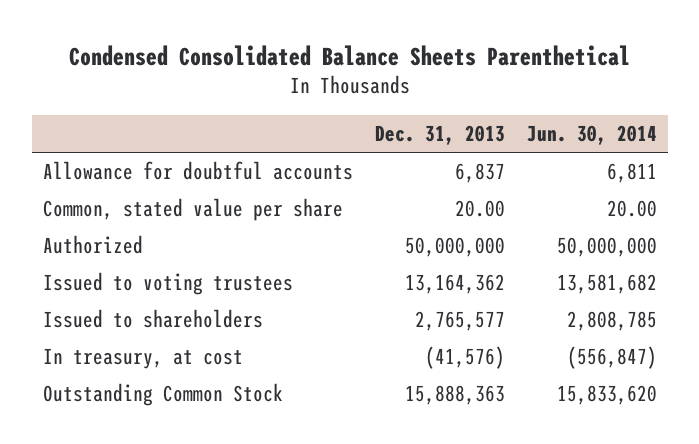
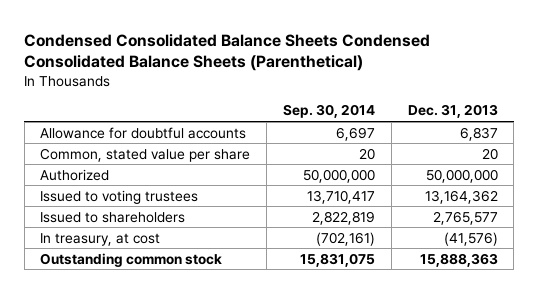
[68,44,630,66] Condensed Consolidated Balance Sheets Parenthetical -> [24,33,431,72] Condensed Consolidated Balance Sheets Condensed Consolidated Balance Sheets (Parenthetical)
[526,124,657,145] Jun. 30, 2014 -> none
none -> [283,104,376,119] Sep. 30, 2014
[454,200,505,218] 20.00 -> [481,147,498,160] 20
[42,383,283,407] Outstanding Common Stock -> [40,252,223,267] Outstanding common stock

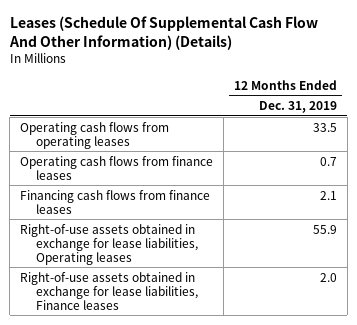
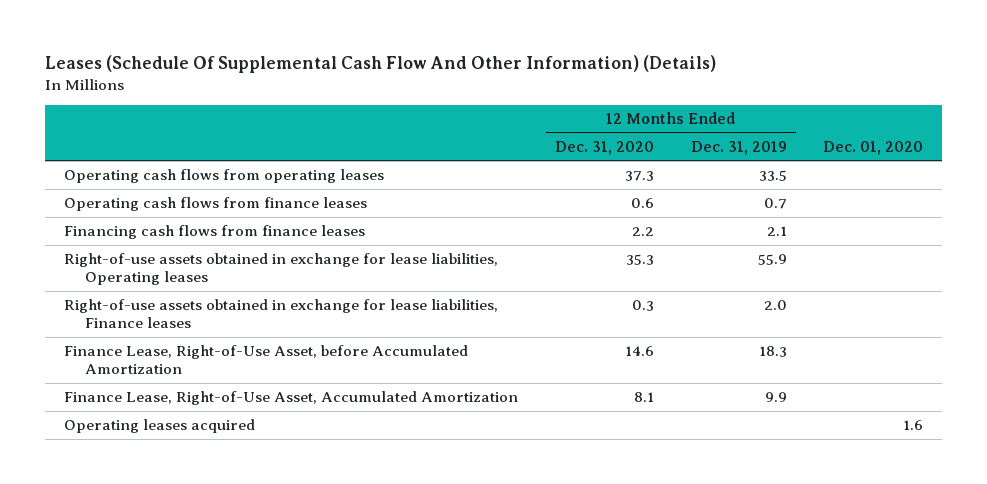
none -> [554,140,654,155] Dec. 31, 2020
none -> [823,140,924,155] Dec. 01, 2020
none -> [63,345,468,375] Finance Lease, Right-of-Use Asset, before Accumulated Amortization
none -> [63,391,518,406] Finance Lease, Right-of-Use Asset, Accumulated Amortization
none -> [63,419,255,434] Operating leases acquired

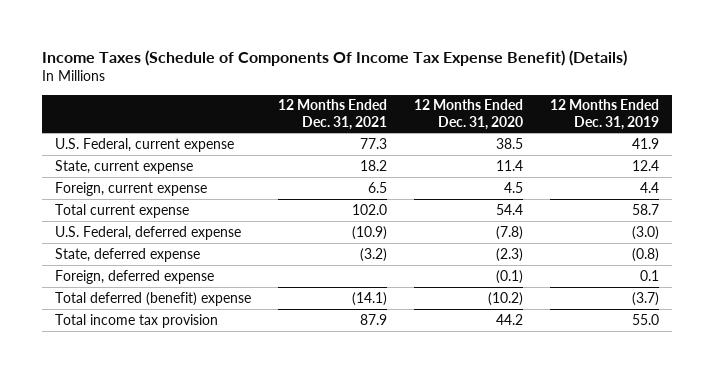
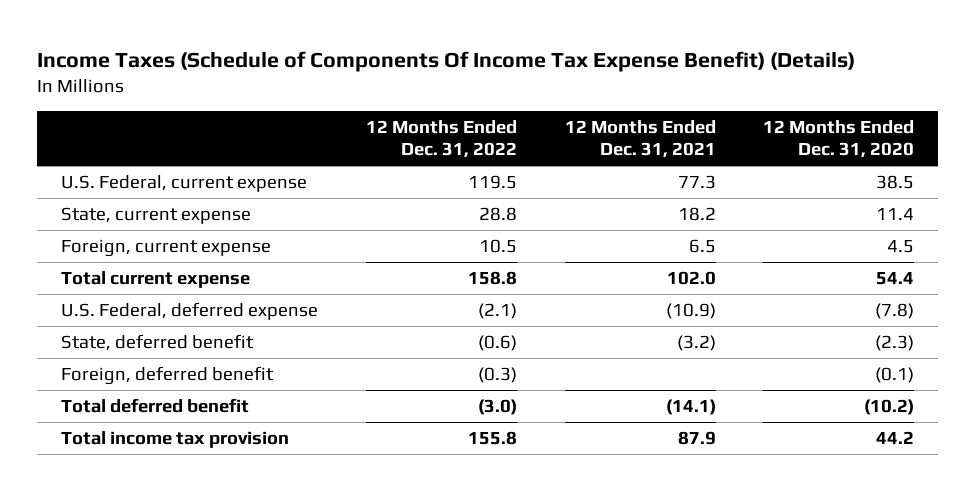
[549,99,659,130] 12 Months Ended Dec. 31, 2019 -> none
none -> [365,119,517,158] 12 Months Ended Dec. 31, 2022
[55,247,201,262] State, deferred expense -> [61,334,255,352] State, deferred benefit
[55,269,215,284] Foreign, deferred expense -> [61,366,275,386] Foreign, deferred benefit
[55,291,252,306] Total deferred (benefit) expense -> [61,398,250,414] Total deferred benefit

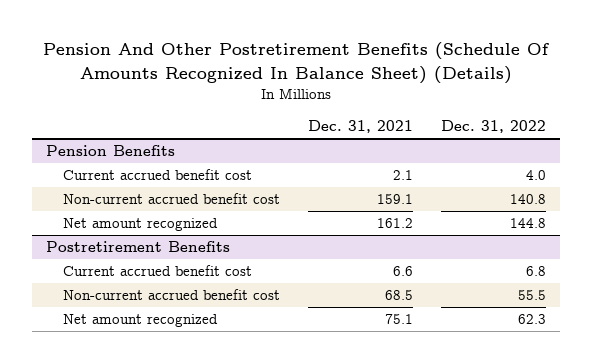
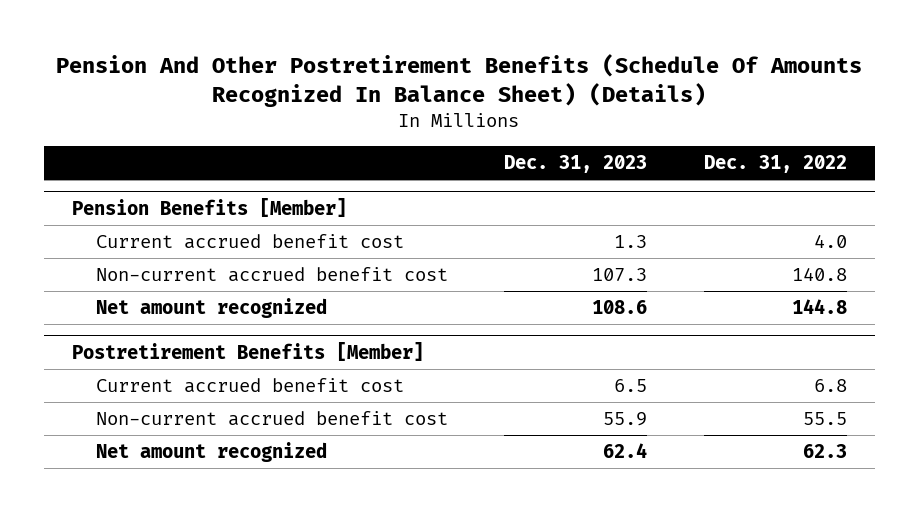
[308,120,414,134] Dec. 31, 2021 -> none
none -> [504,155,648,174] Dec. 31, 2023
[46,145,176,157] Pension Benefits -> [71,197,347,217] Pension Benefits [Member]
[46,241,231,253] Postretirement Benefits -> [71,341,424,361] Postretirement Benefits [Member]

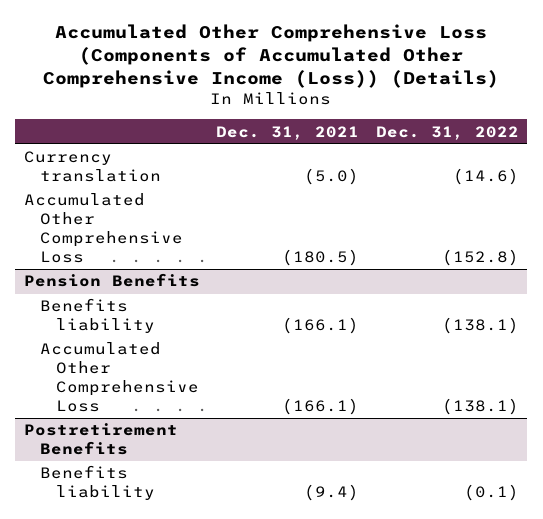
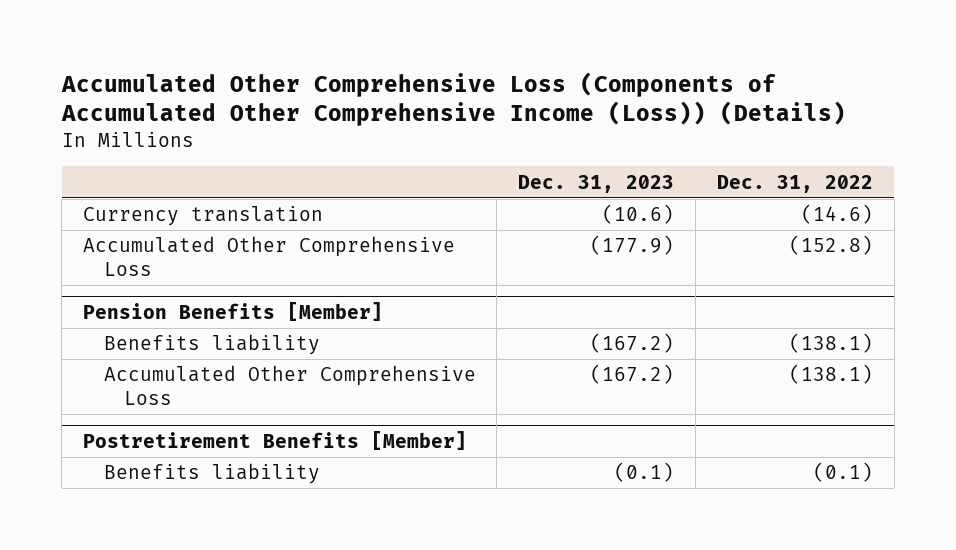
[216,125,360,140] Dec. 31, 2021 -> none
none -> [518,174,675,193] Dec. 31, 2023
[23,273,200,288] Pension Benefits -> [83,302,384,322] Pension Benefits [Member]
[23,423,178,456] Postretirement Benefits -> [83,431,468,451] Postretirement Benefits [Member]

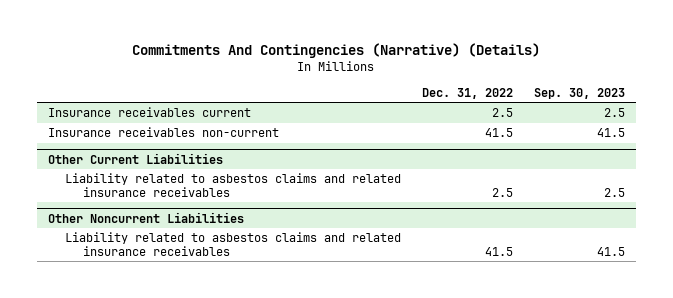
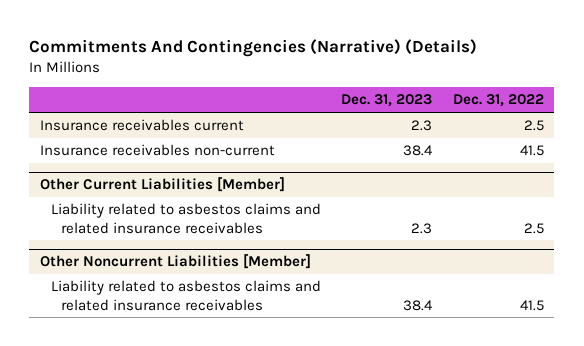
[534,87,626,99] Sep. 30, 2023 -> none
none -> [341,94,433,108] Dec. 31, 2023
[47,152,223,164] Other Current Liabilities -> [39,177,285,193] Other Current Liabilities [Member]
[47,211,244,223] Other Noncurrent Liabilities -> [39,254,311,270] Other Noncurrent Liabilities [Member]

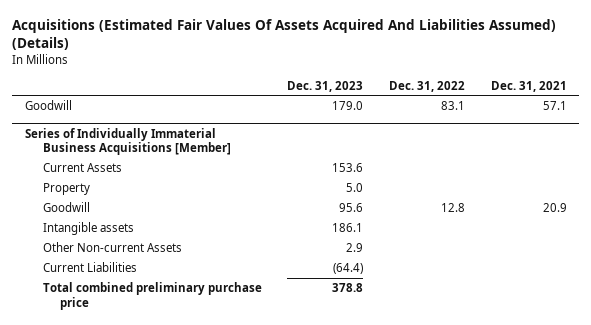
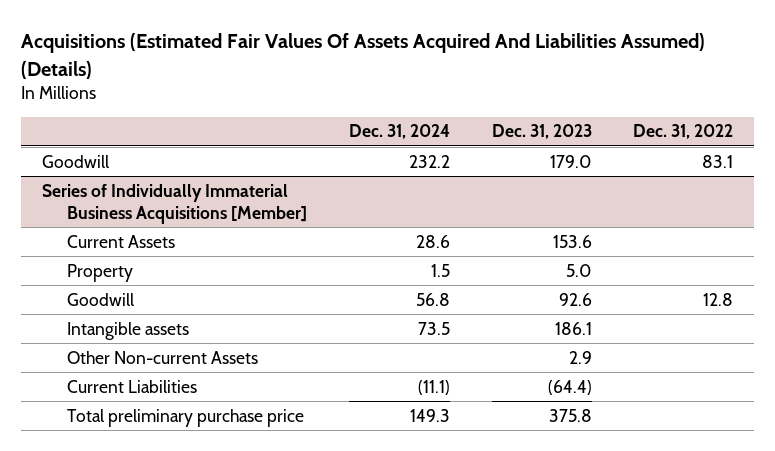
[490,80,567,92] Dec. 31, 2021 -> none
none -> [348,124,450,140] Dec. 31, 2024
[339,203,364,213] 95.6 -> [558,292,592,306] 92.6
[42,282,262,310] Total combined preliminary purchase price -> [66,408,304,427] Total preliminary purchase price
[332,283,364,293] 378.8 -> [548,408,592,422] 375.8

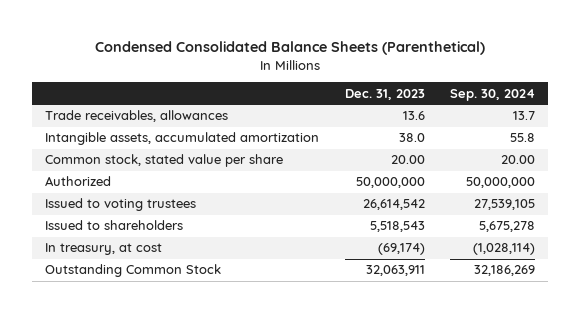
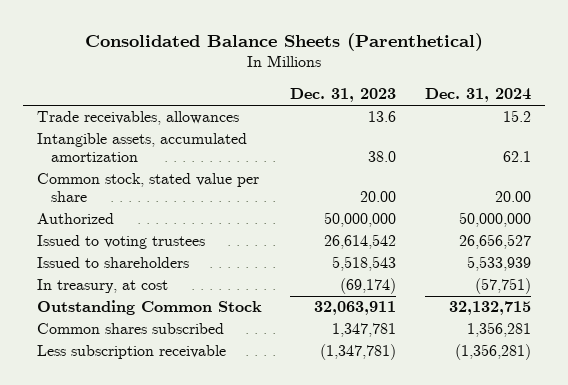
[95,41,486,56] Condensed Consolidated Balance Sheets (Parenthetical) -> [84,32,483,51] Consolidated Balance Sheets (Parenthetical)
[449,88,535,101] Sep. 30, 2024 -> none
none -> [424,88,531,103] Dec. 31, 2024
none -> [37,323,225,335] Common shares subscribed
none -> [37,345,227,360] Less subscription receivable

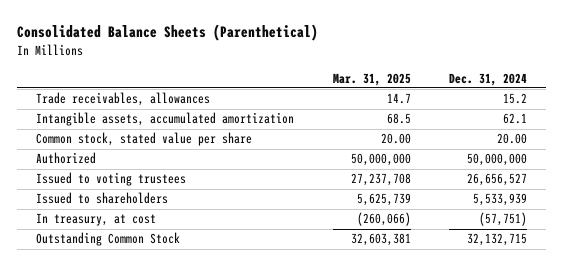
[290,88,397,103] Dec. 31, 2023 -> none
none -> [332,72,411,86] Mar. 31, 2025
[37,323,225,335] Common shares subscribed -> none
[37,345,227,360] Less subscription receivable -> none

